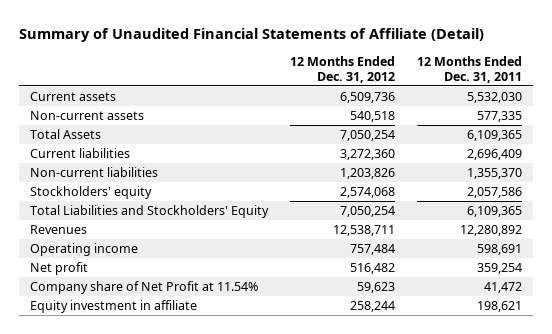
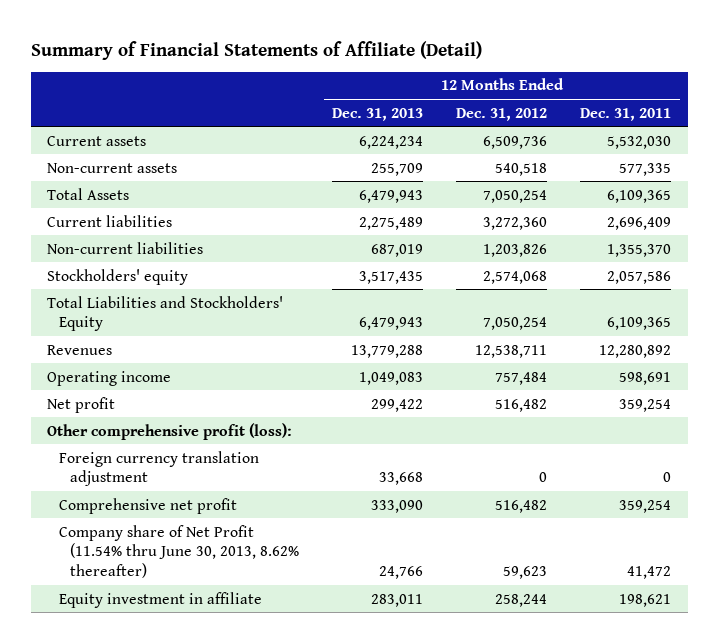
[19,27,485,42] Summary of Unaudited Financial Statements of Affiliate (Detail) -> [30,40,482,60] Summary of Financial Statements of Affiliate (Detail)
none -> [332,107,424,121] Dec. 31, 2013
none -> [47,422,293,440] Other comprehensive profit (loss):
none -> [58,450,259,487] Foreign currency translation adjustment
none -> [58,497,237,514] Comprehensive net profit
[30,281,259,295] Company share of Net Profit at 11.54% -> [58,524,300,578] Company share of Net Profit (11.54% thru June 30, 2013, 8.62% thereafter)

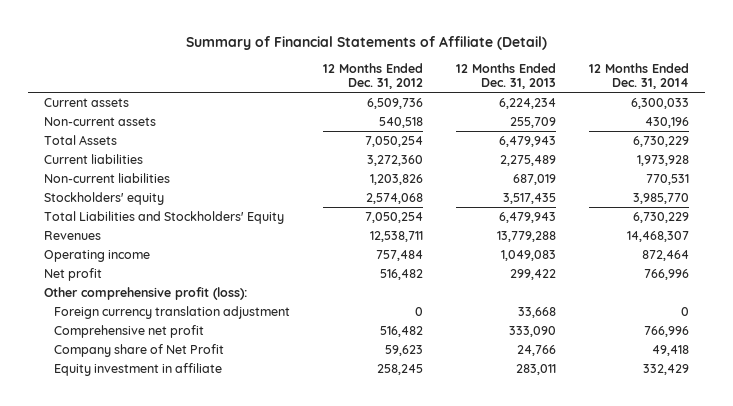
[580,107,672,121] Dec. 31, 2011 -> none
none -> [588,62,689,90] 12 Months Ended Dec. 31, 2014
[58,524,300,578] Company share of Net Profit (11.54% thru June 30, 2013, 8.62% thereafter) -> [53,343,224,357] Company share of Net Profit
[495,593,548,607] 258,244 -> [376,363,423,375] 258,245

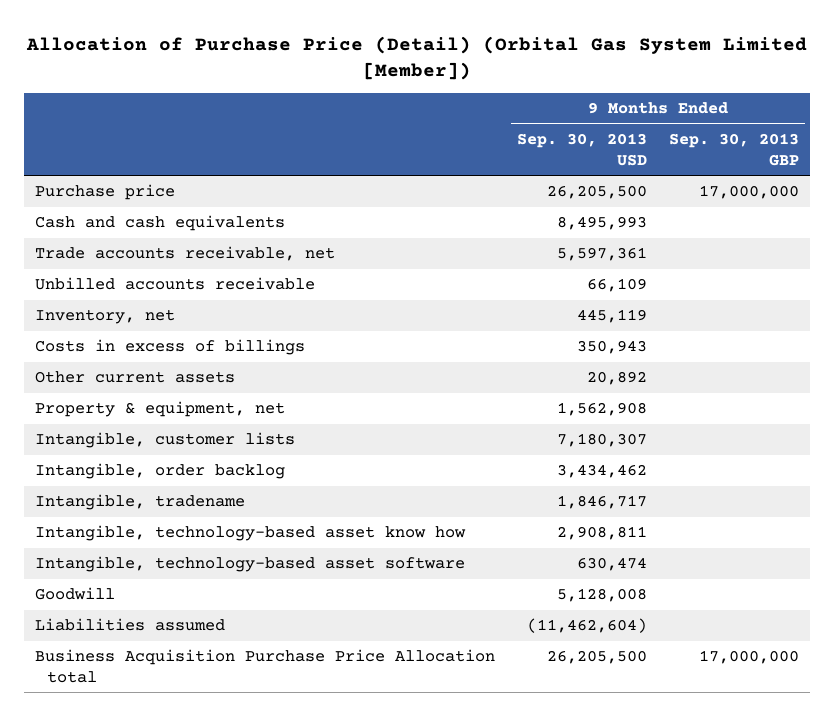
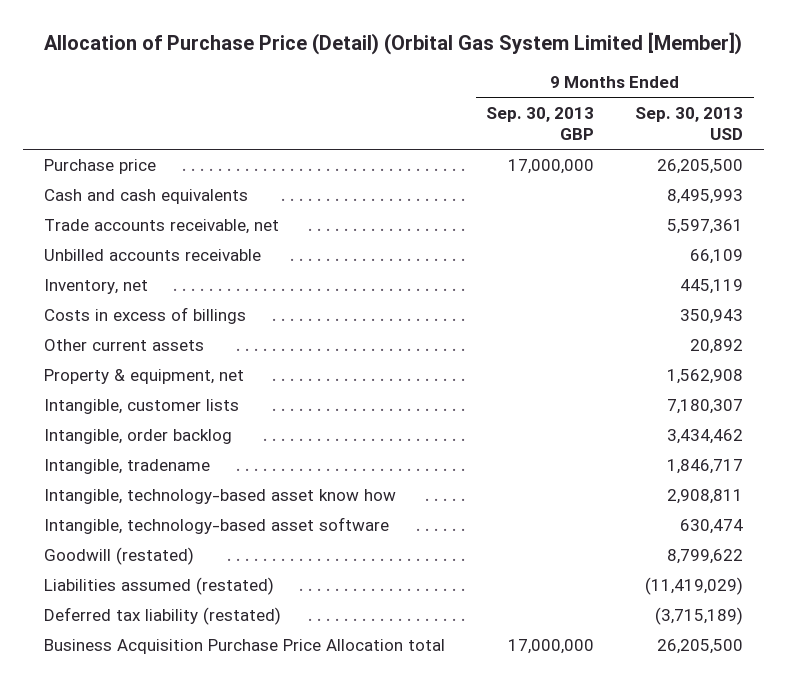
[34,587,115,601] Goodwill -> [43,547,194,566] Goodwill (restated)
[556,588,647,603] 5,128,008 -> [667,549,744,565] 8,799,622
[34,618,225,632] Liabilities assumed -> [43,577,274,596] Liabilities assumed (restated)
[526,618,647,634] (11,462,604) -> [645,577,744,596] (11,419,029)
none -> [43,607,281,626] Deferred tax liability (restated)

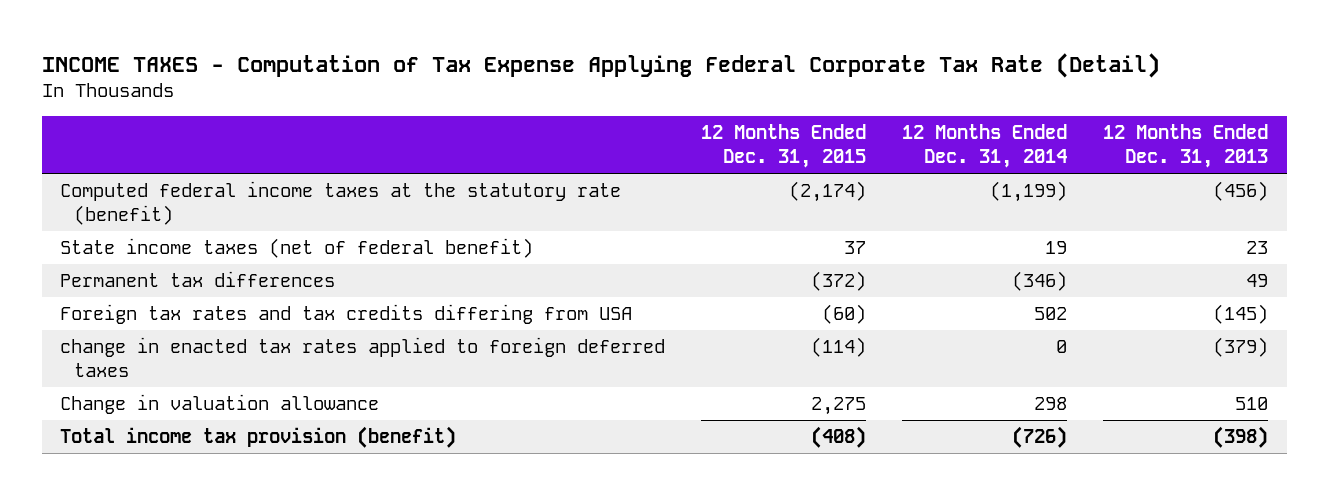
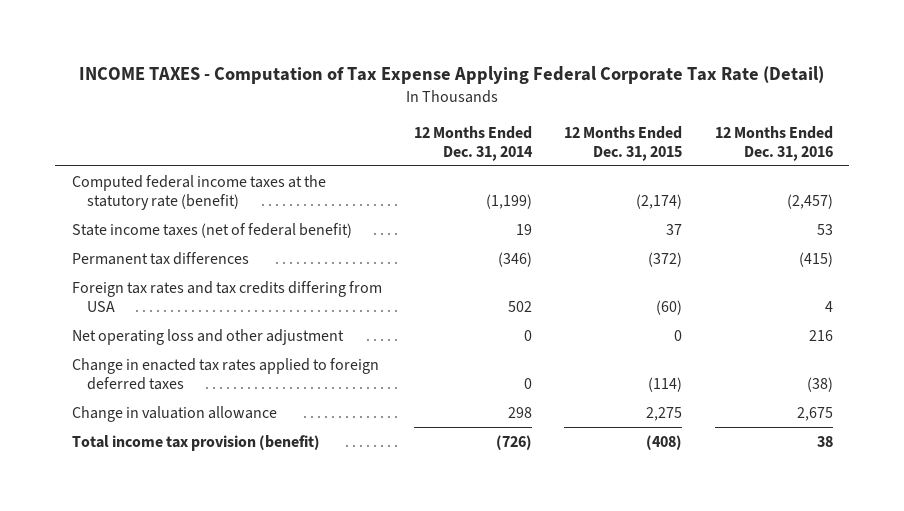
[1103,124,1269,169] 12 Months Ended Dec. 31, 2013 -> none
none -> [714,125,833,161] 12 Months Ended Dec. 31, 2016
none -> [71,328,344,345] Net operating loss and other adjustment
[60,337,666,378] change in enacted tax rates applied to foreign deferred taxes -> [71,357,379,390] Change in enacted tax rates applied to foreign deferred taxes

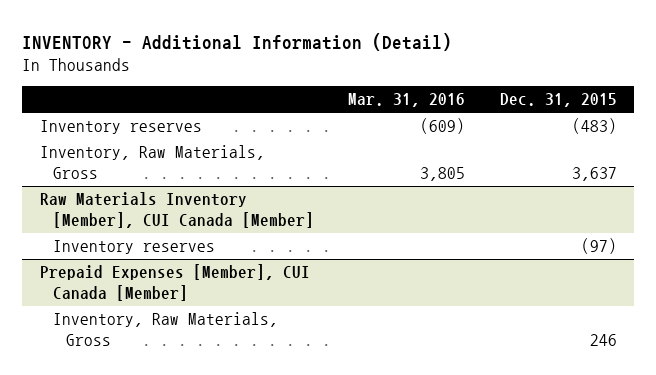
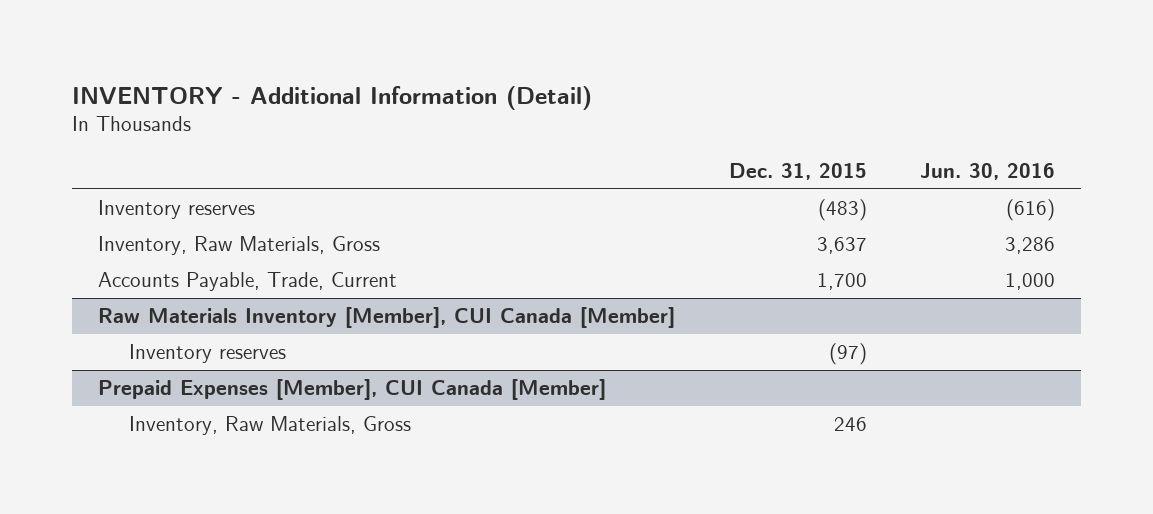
[348,93,466,108] Mar. 31, 2016 -> none
none -> [919,162,1055,180] Jun. 30, 2016
none -> [98,272,398,292] Accounts Payable, Trade, Current

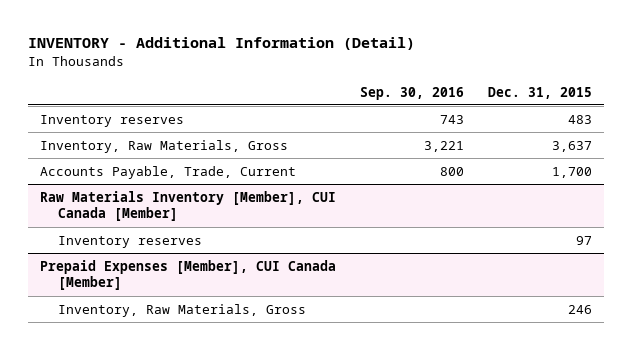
[919,162,1055,180] Jun. 30, 2016 -> none
none -> [359,86,464,100] Sep. 30, 2016
[817,199,867,222] (483) -> [568,114,593,124] 483
[828,343,867,366] (97) -> [576,235,593,245] 97

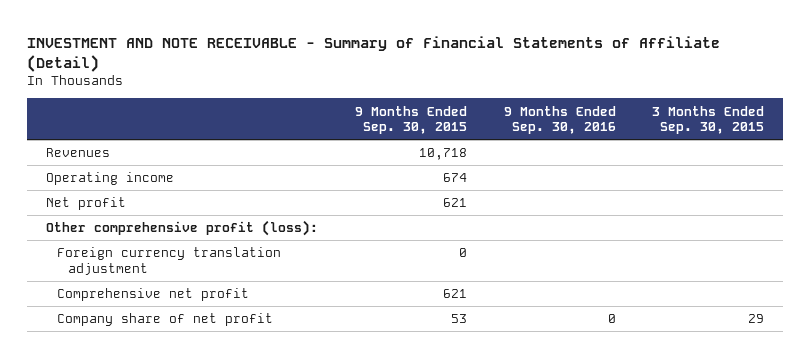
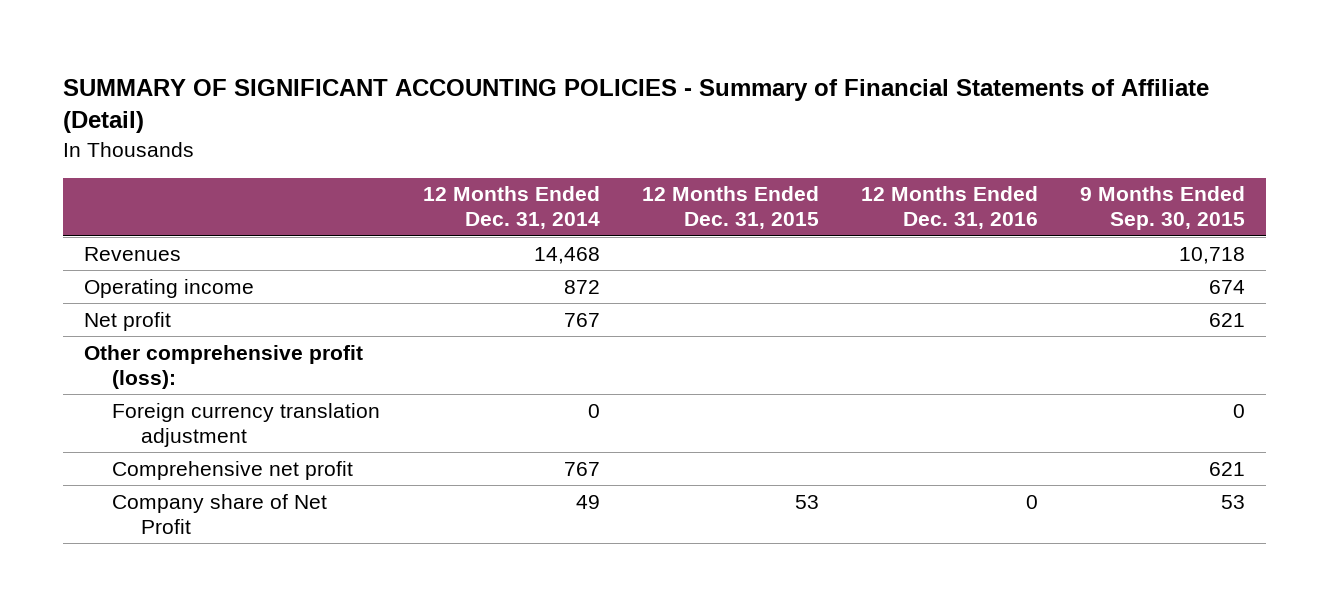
[27,35,721,72] INVESTMENT AND NOTE RECEIVABLE - Summary of Financial Statements of Affiliate (Detail) -> [62,78,1209,134] SUMMARY OF SIGNIFICANT ACCOUNTING POLICIES - Summary of Financial Statements of Affiliate (Detail)
[503,105,616,135] 9 Months Ended Sep. 30, 2016 -> none
[652,105,765,135] 3 Months Ended Sep. 30, 2015 -> none
none -> [422,186,600,230] 12 Months Ended Dec. 31, 2014
none -> [641,186,819,230] 12 Months Ended Dec. 31, 2015
none -> [861,186,1039,230] 12 Months Ended Dec. 31, 2016
[56,313,273,327] Company share of net profit -> [112,493,328,534] Company share of Net Profit

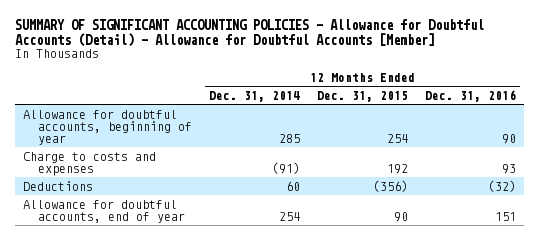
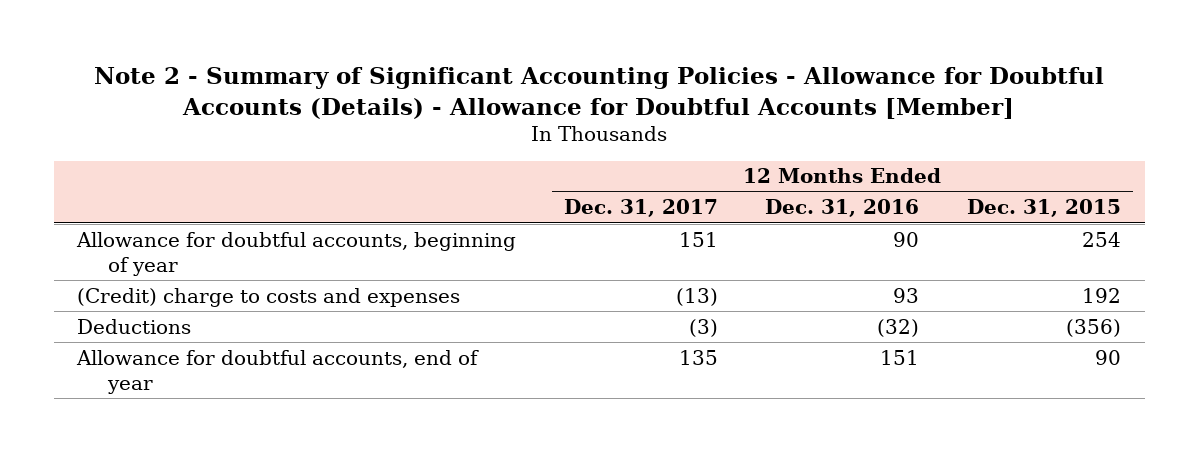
[14,18,484,48] SUMMARY OF SIGNIFICANT ACCOUNTING POLICIES - Allowance for Doubtful Accounts (Detail) - Allowance for Doubtful Accounts [Member] -> [94,67,1105,119] Note 2 - Summary of Significant Accounting Policies - Allowance for Doubtful Accounts (Details) - Allowance for Doubtful Accounts [Member]
[209,90,301,102] Dec. 31, 2014 -> none
none -> [563,199,718,218] Dec. 31, 2017
[23,151,157,176] Charge to costs and expenses -> [77,287,461,307] (Credit) charge to costs and expenses

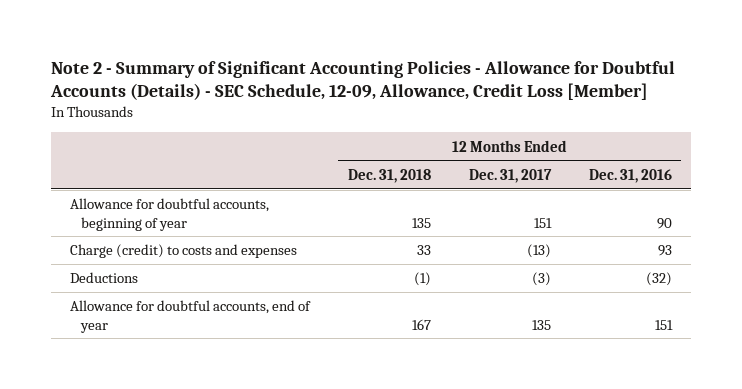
[94,67,1105,119] Note 2 - Summary of Significant Accounting Policies - Allowance for Doubtful Accounts (Details) - Allowance for Doubtful Accounts [Member] -> [49,60,675,101] Note 2 - Summary of Significant Accounting Policies - Allowance for Doubtful Accounts (Details) - SEC Schedule, 12-09, Allowance, Credit Loss [Member]
[966,199,1121,218] Dec. 31, 2015 -> none
none -> [347,168,431,183] Dec. 31, 2018
[77,287,461,307] (Credit) charge to costs and expenses -> [69,244,297,259] Charge (credit) to costs and expenses

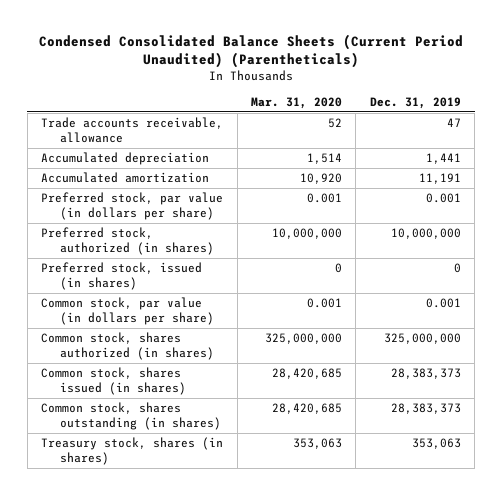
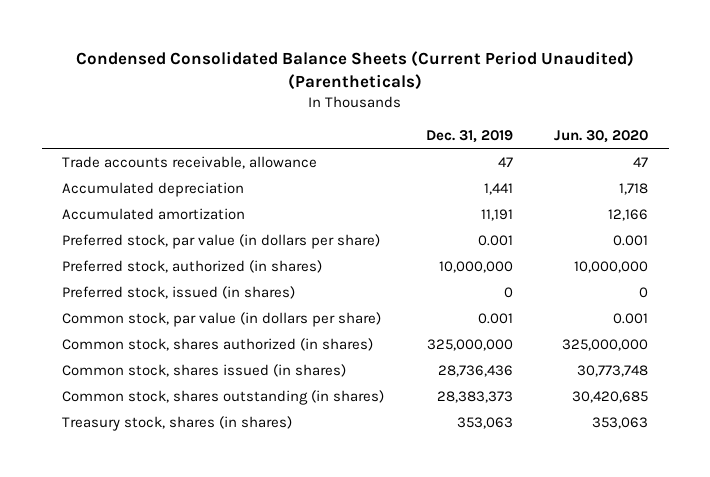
[251,96,343,109] Mar. 31, 2020 -> none
none -> [554,129,649,143] Jun. 30, 2020
[390,368,461,380] 28,383,373 -> [437,364,513,377] 28,736,436

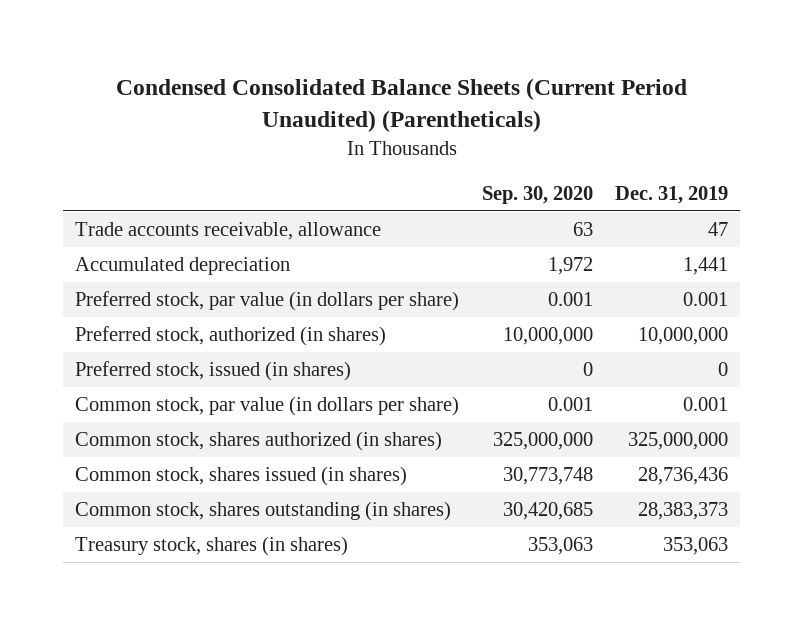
[554,129,649,143] Jun. 30, 2020 -> none
none -> [481,185,593,204] Sep. 30, 2020
[62,207,246,220] Accumulated amortization -> none

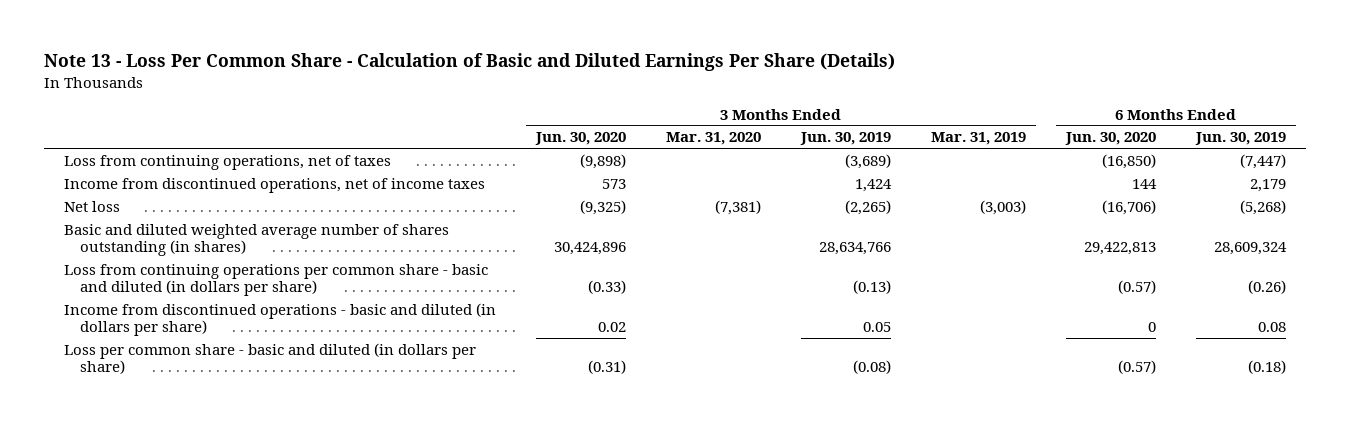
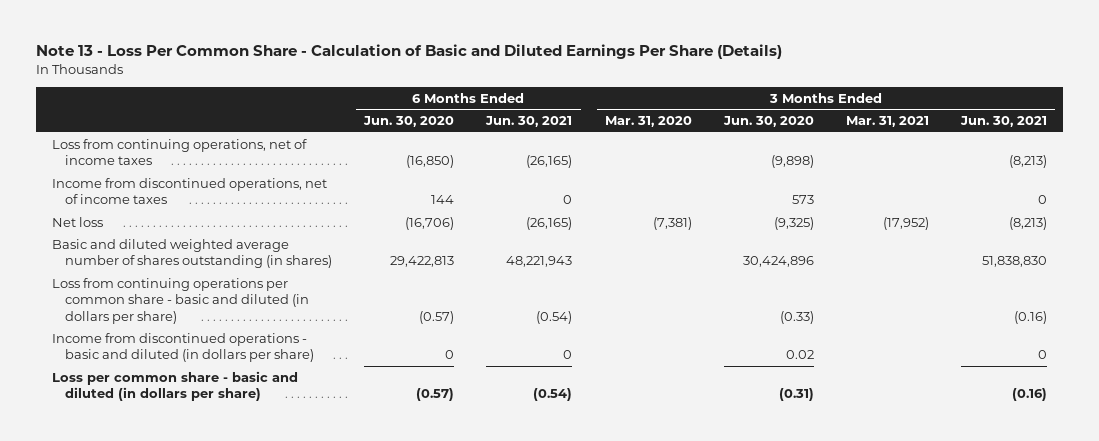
[799,132,891,146] Jun. 30, 2019 -> none
[930,132,1026,146] Mar. 31, 2019 -> none
[1195,132,1287,146] Jun. 30, 2019 -> none
none -> [485,116,573,128] Jun. 30, 2021
none -> [845,116,929,128] Mar. 31, 2021
none -> [960,116,1048,128] Jun. 30, 2021
[63,154,391,170] Loss from continuing operations, net of taxes -> [51,138,307,166] Loss from continuing operations, net of income taxes

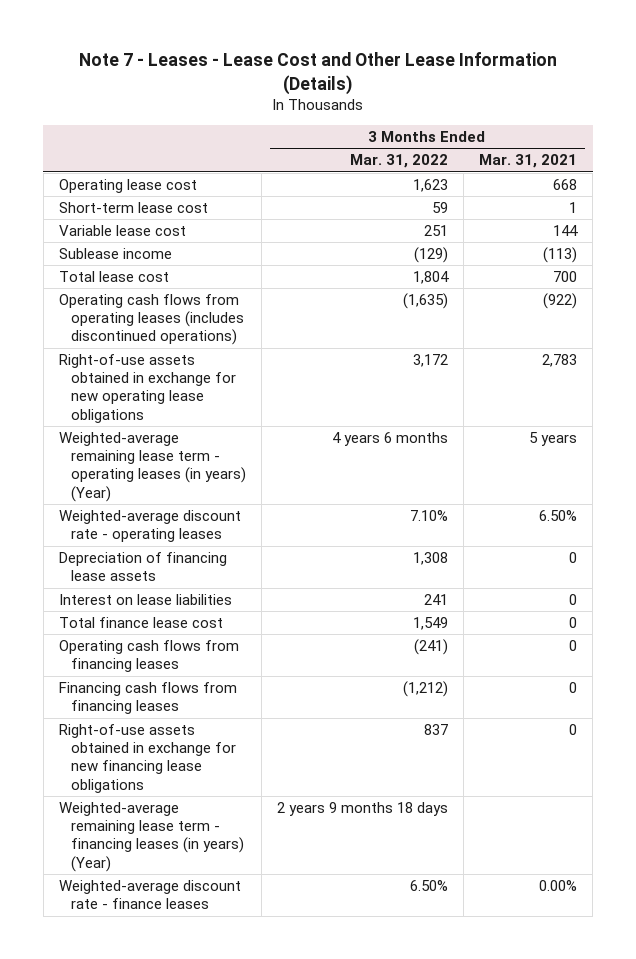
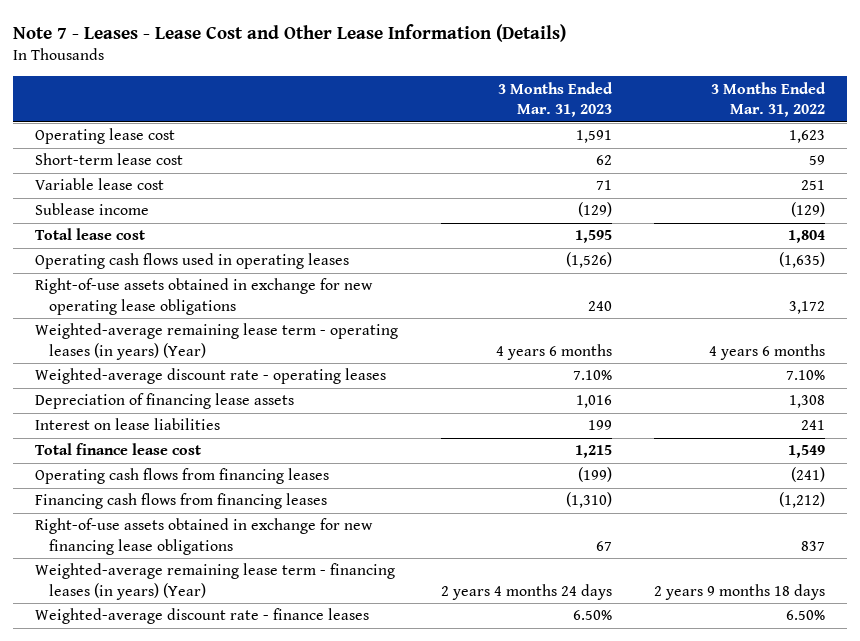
[479,154,578,169] Mar. 31, 2021 -> none
none -> [497,81,613,118] 3 Months Ended Mar. 31, 2023
[58,294,245,346] Operating cash flows from operating leases (includes discontinued operations) -> [34,253,349,270] Operating cash flows used in operating leases

